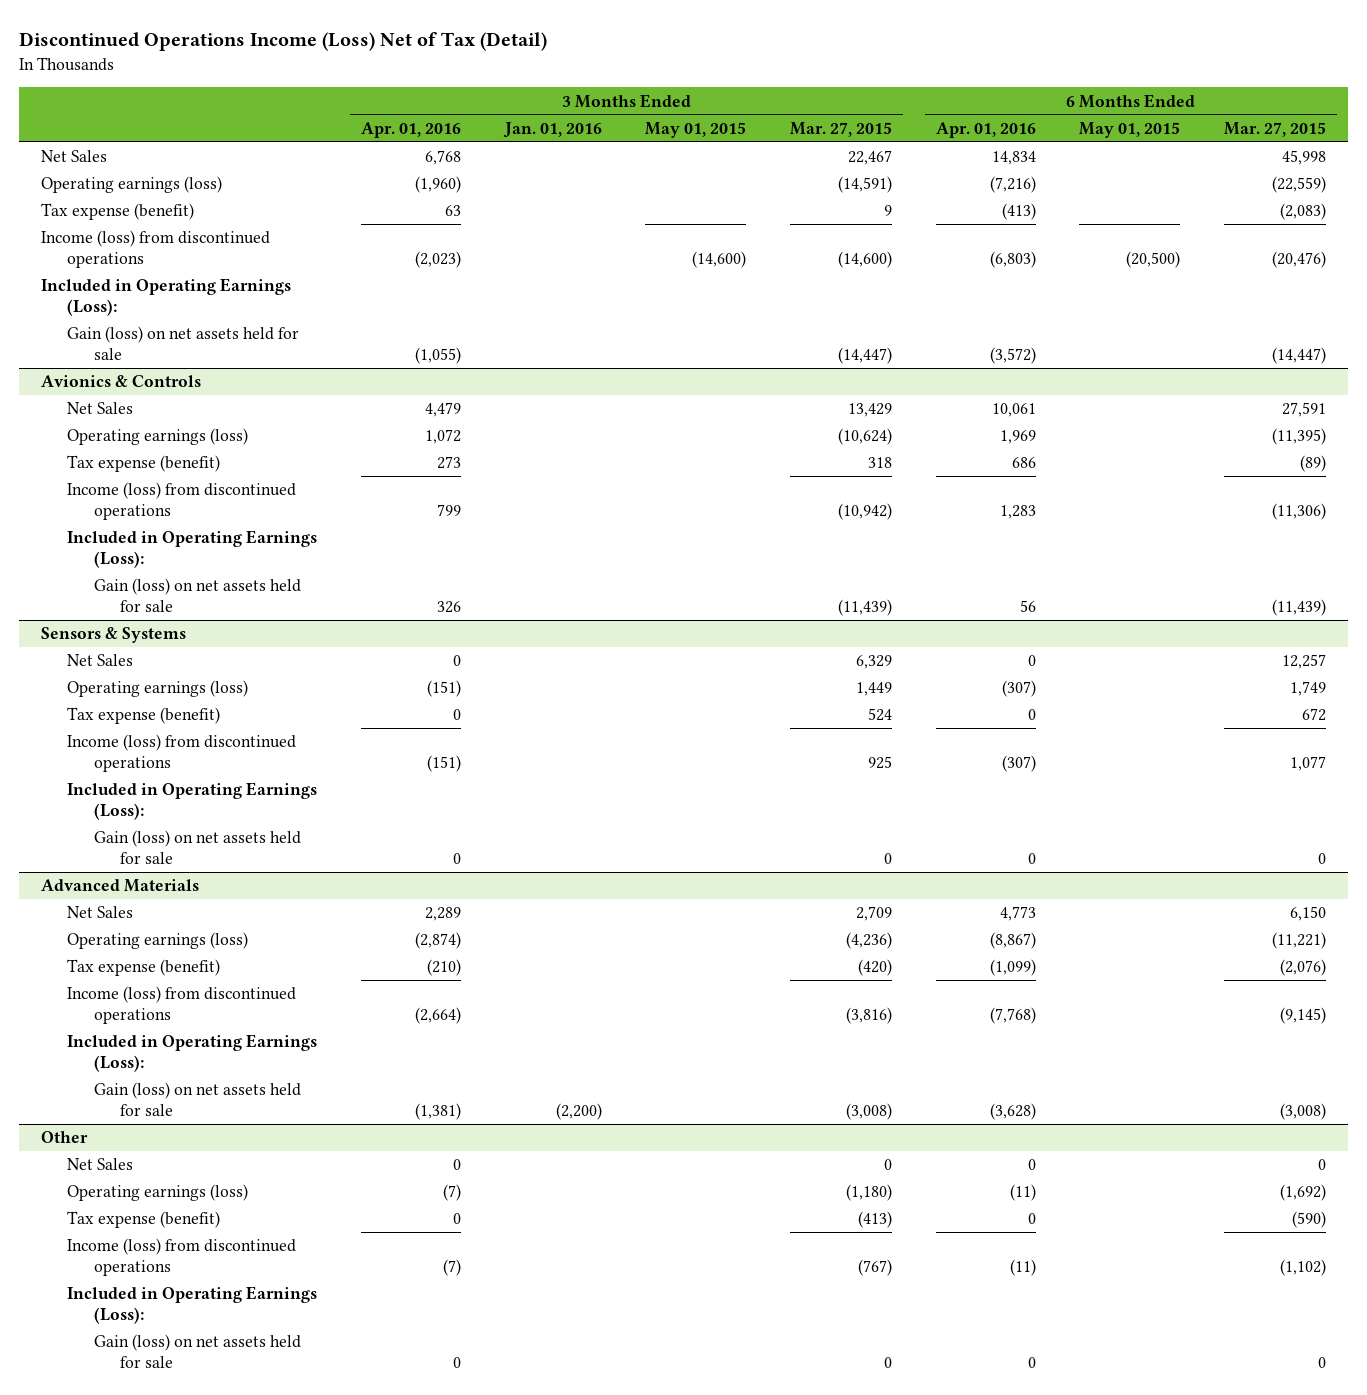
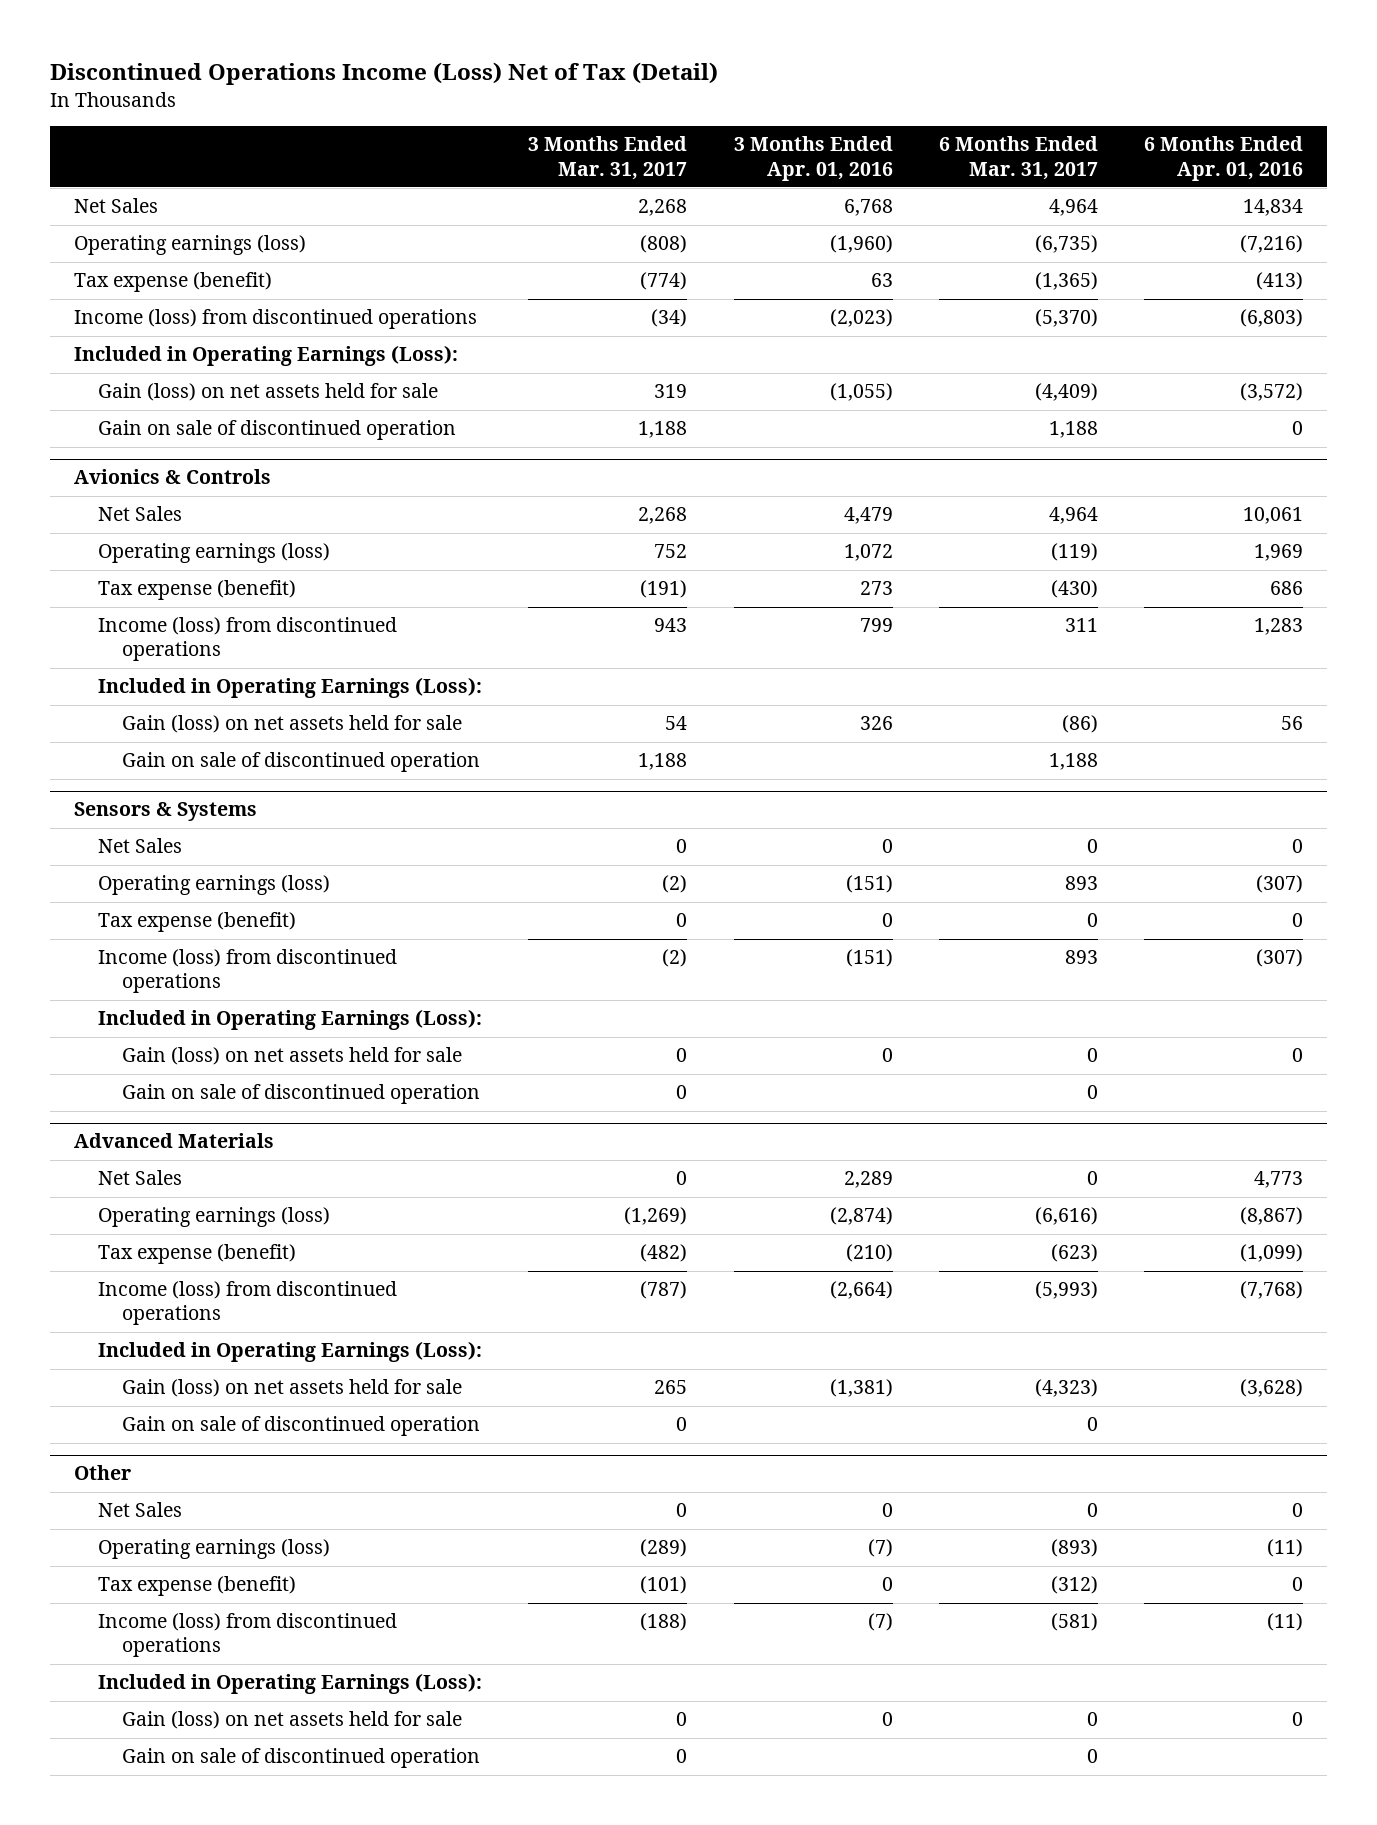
[502,121,602,138] Jan. 01, 2016 -> none
[645,121,747,138] May 01, 2015 -> none
[789,121,892,137] Mar. 27, 2015 -> none
[1079,121,1181,138] May 01, 2015 -> none
[1223,121,1326,137] Mar. 27, 2015 -> none
none -> [528,136,688,180] 3 Months Ended Mar. 31, 2017
none -> [939,136,1099,180] 6 Months Ended Mar. 31, 2017
none -> [97,420,456,441] Gain on sale of discontinued operation
none -> [121,752,480,773] Gain on sale of discontinued operation
none -> [121,1084,480,1105] Gain on sale of discontinued operation
none -> [121,1416,480,1437] Gain on sale of discontinued operation
none -> [121,1748,480,1769] Gain on sale of discontinued operation

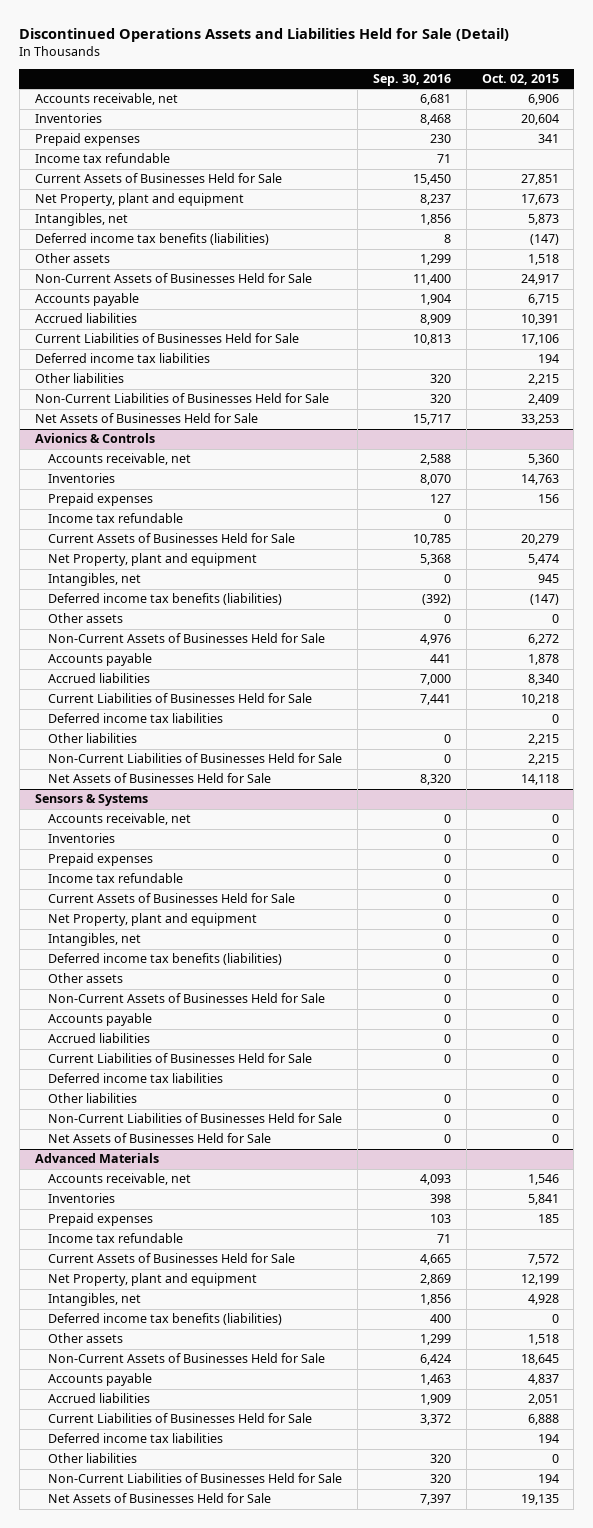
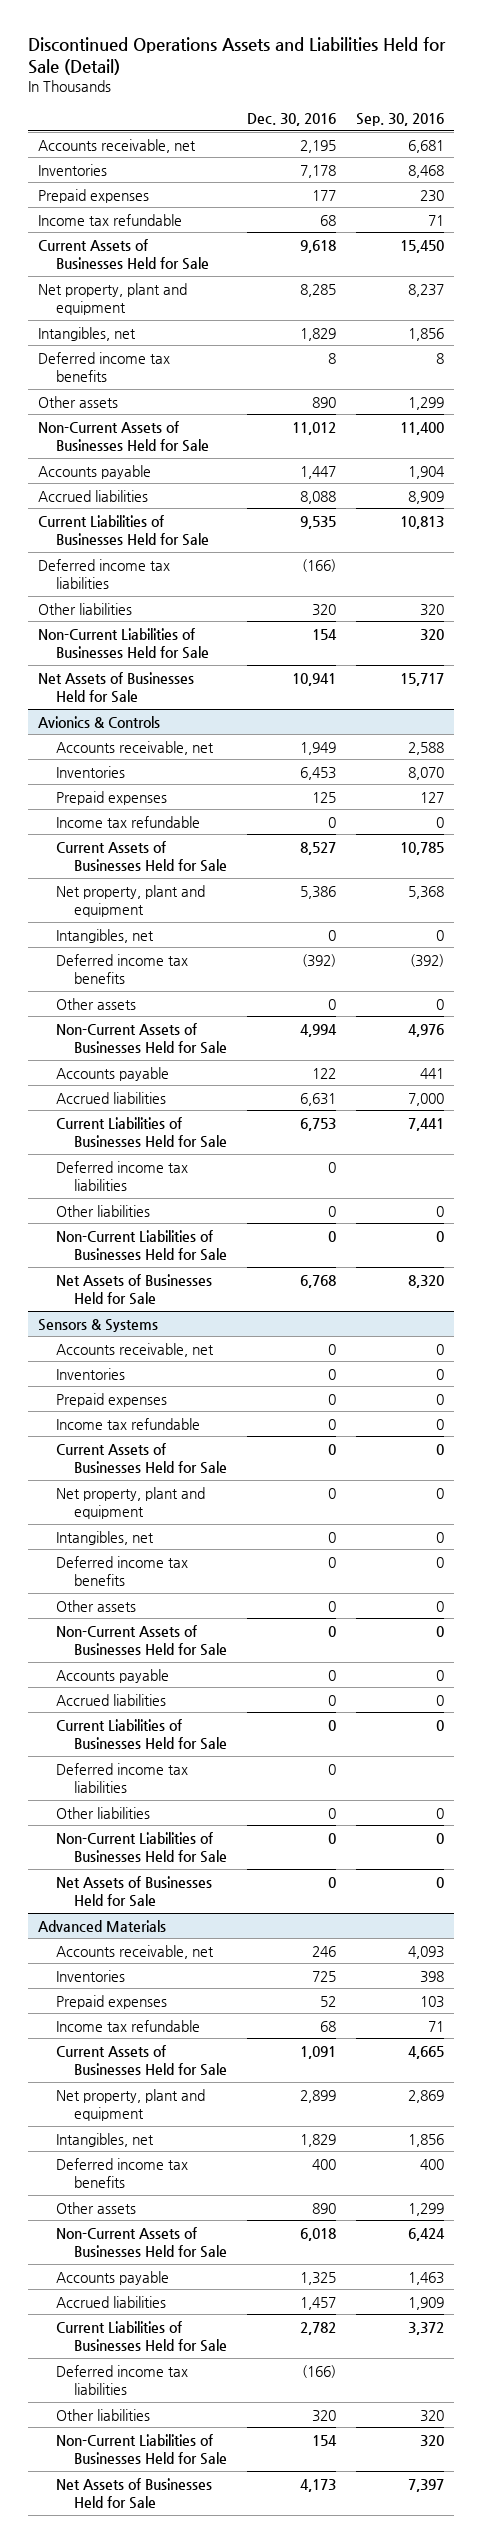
[481,74,559,86] Oct. 02, 2015 -> none
none -> [247,113,337,127] Dec. 30, 2016
[34,193,244,207] Net Property, plant and equipment -> [37,282,187,316] Net property, plant and equipment
[34,233,269,246] Deferred income tax benefits (liabilities) -> [37,351,170,383] Deferred income tax benefits
[48,553,258,567] Net Property, plant and equipment -> [55,884,205,918] Net property, plant and equipment
[48,593,283,606] Deferred income tax benefits (liabilities) -> [55,953,188,985] Deferred income tax benefits
[48,913,258,927] Net Property, plant and equipment -> [55,1486,205,1520] Net property, plant and equipment
[48,953,283,966] Deferred income tax benefits (liabilities) -> [55,1555,188,1587] Deferred income tax benefits
[48,1273,258,1287] Net Property, plant and equipment -> [55,2088,205,2122] Net property, plant and equipment
[48,1313,283,1326] Deferred income tax benefits (liabilities) -> [55,2157,188,2189] Deferred income tax benefits

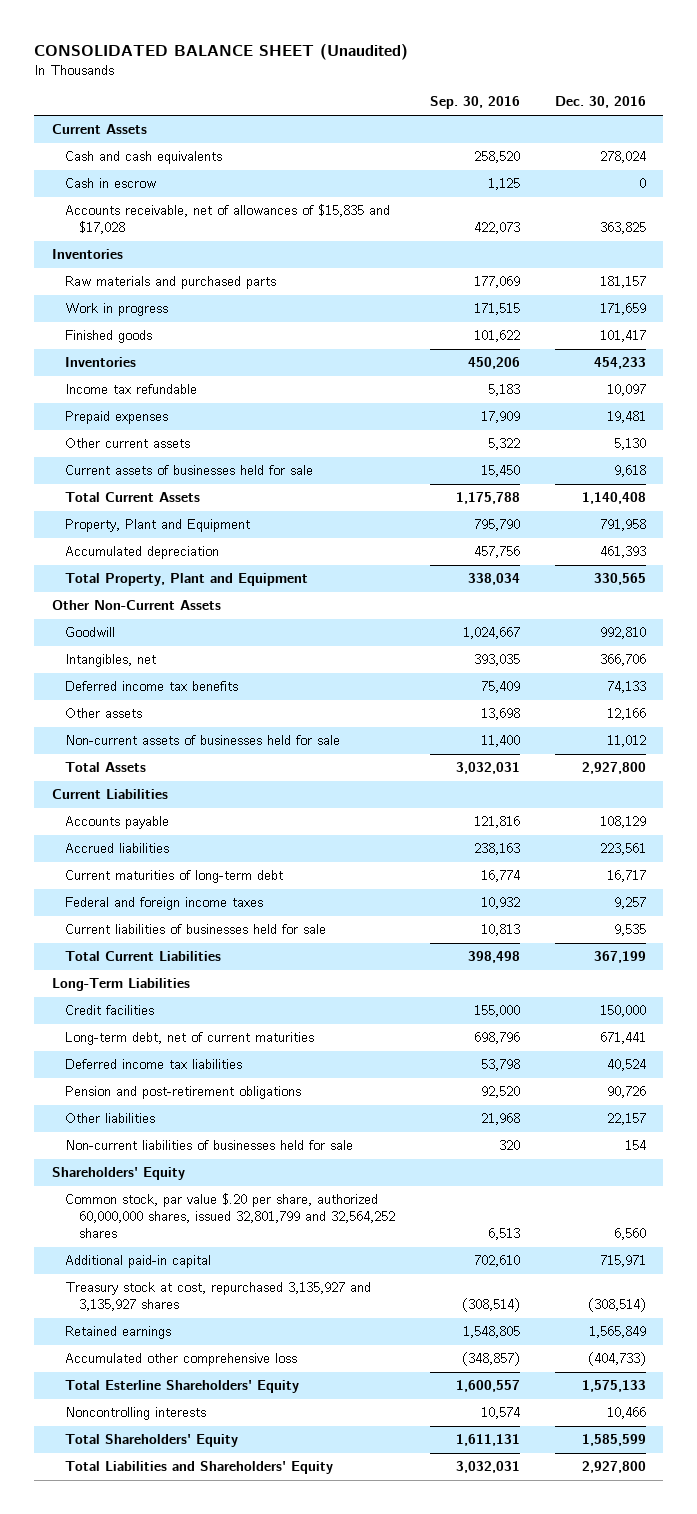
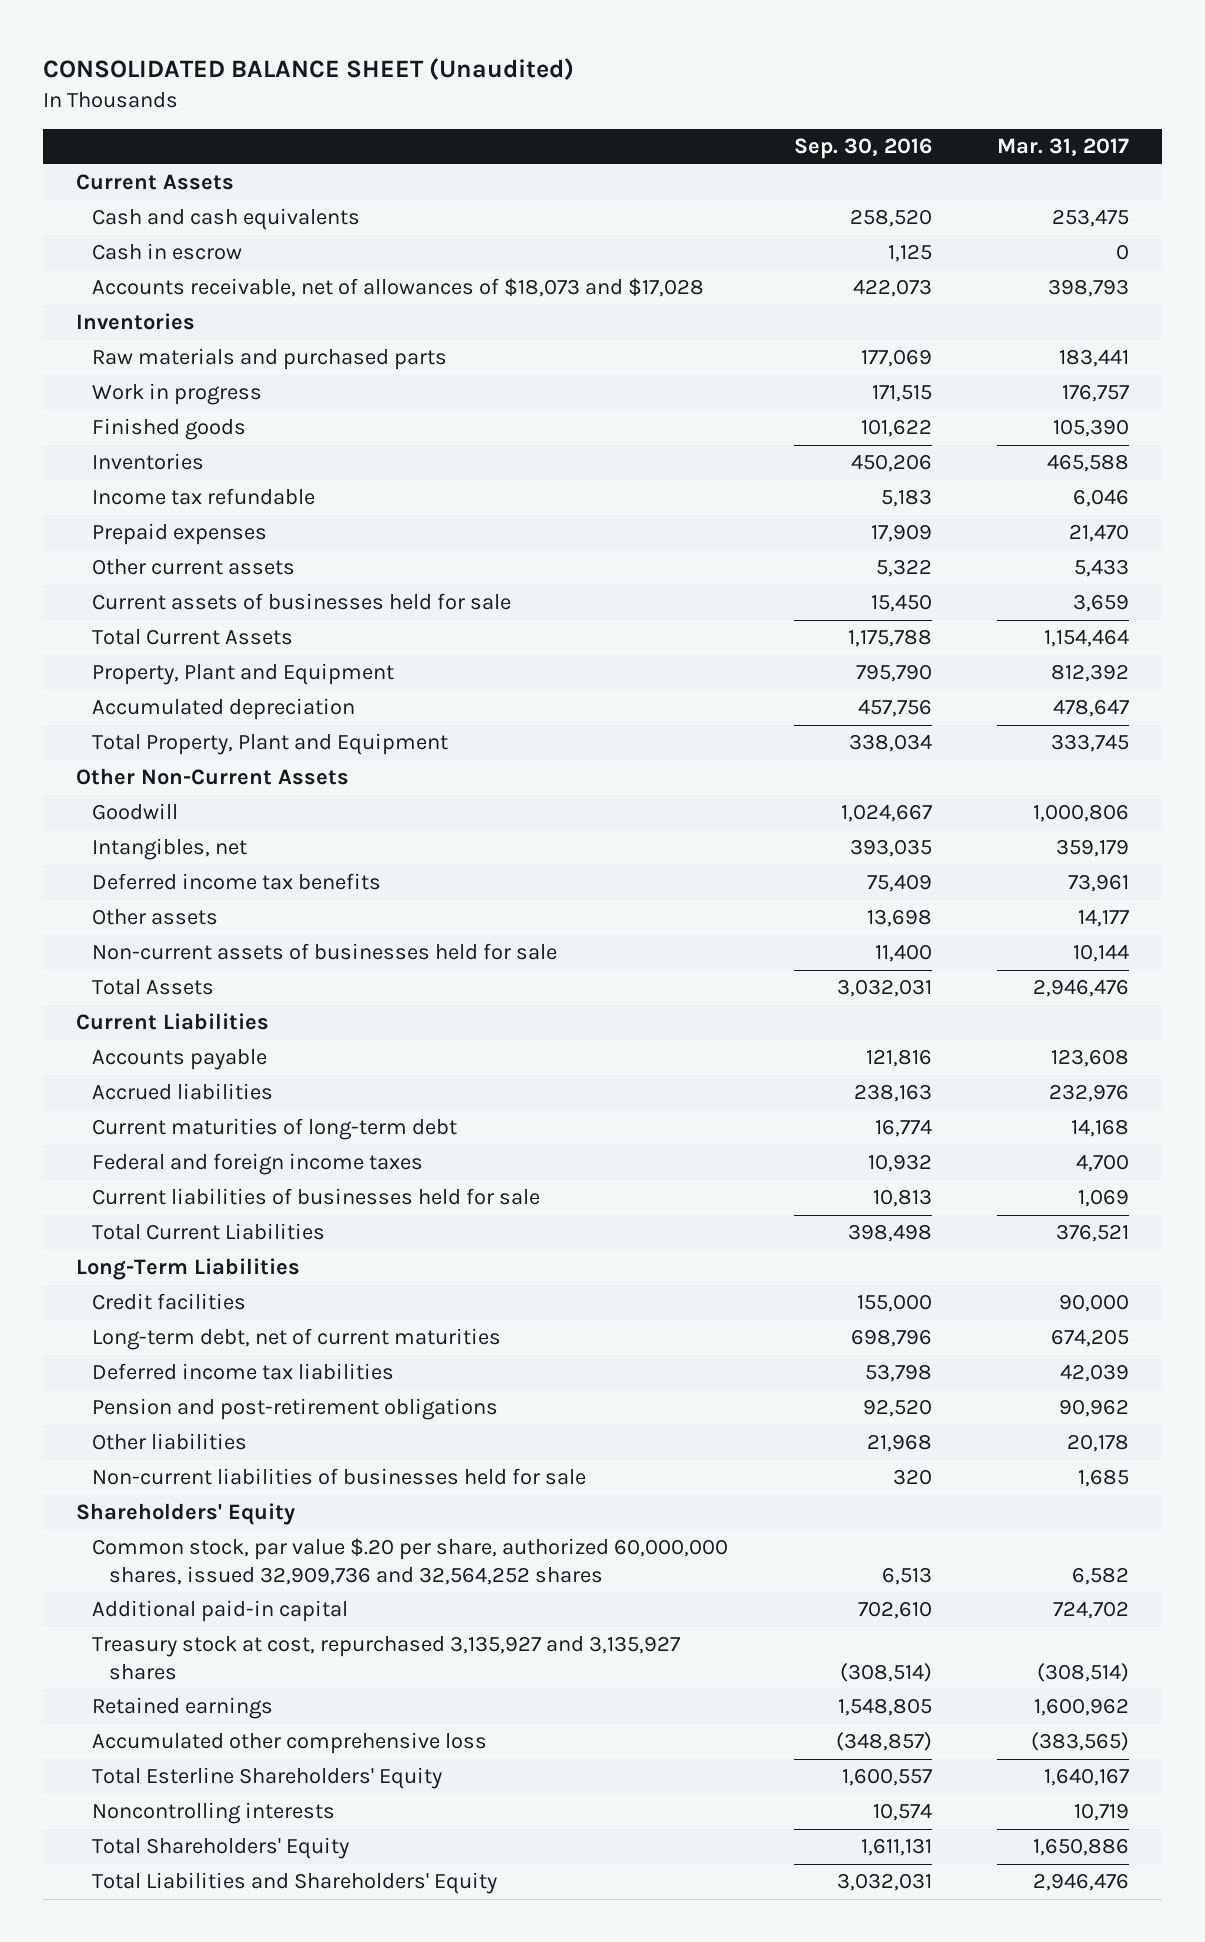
[554,96,646,109] Dec. 30, 2016 -> none
none -> [996,138,1129,157] Mar. 31, 2017
[65,204,391,235] Accounts receivable, net of allowances of $15,835 and $17,028 -> [92,278,705,298] Accounts receivable, net of allowances of $18,073 and $17,028
[65,1193,395,1239] Common stock, par value $.20 per share, authorized 60,000,000 shares, issued 32,801,799 and 32,564,252 shares -> [92,1538,729,1585] Common stock, par value $.20 per share, authorized 60,000,000 shares, issued 32,909,736 and 32,564,252 shares

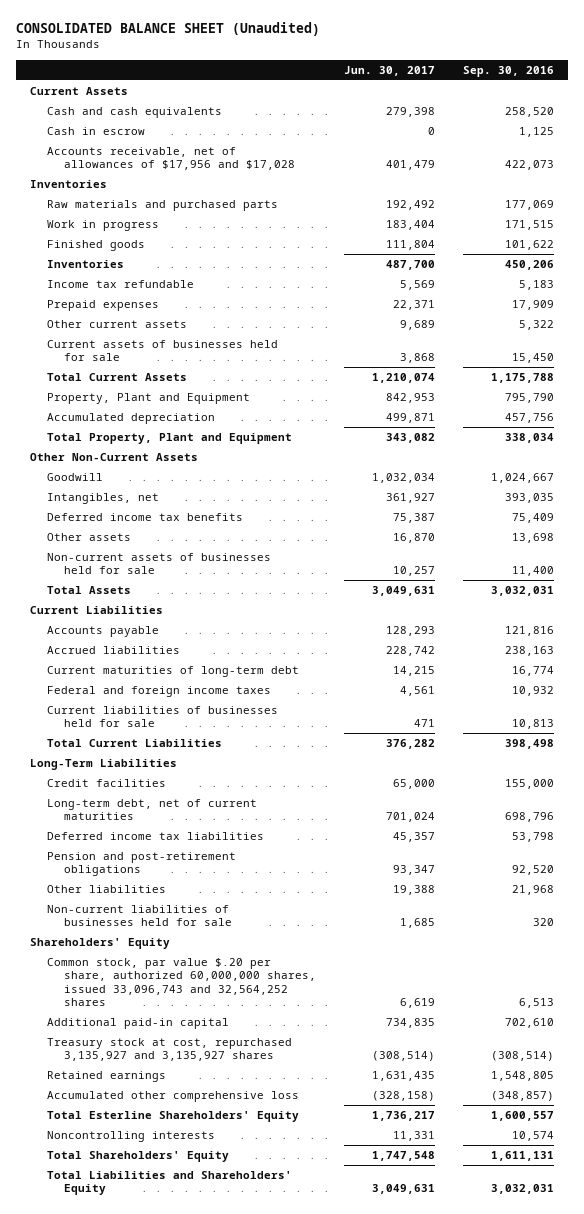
[996,138,1129,157] Mar. 31, 2017 -> none
none -> [344,65,436,76] Jun. 30, 2017
[92,278,705,298] Accounts receivable, net of allowances of $18,073 and $17,028 -> [47,147,296,171] Accounts receivable, net of allowances of $17,956 and $17,028
[92,1538,729,1585] Common stock, par value $.20 per share, authorized 60,000,000 shares, issued 32,909,736 and 32,564,252 shares -> [47,958,317,1006] Common stock, par value $.20 per share, authorized 60,000,000 shares, issued 33,096,743 and 32,564,252 shares

